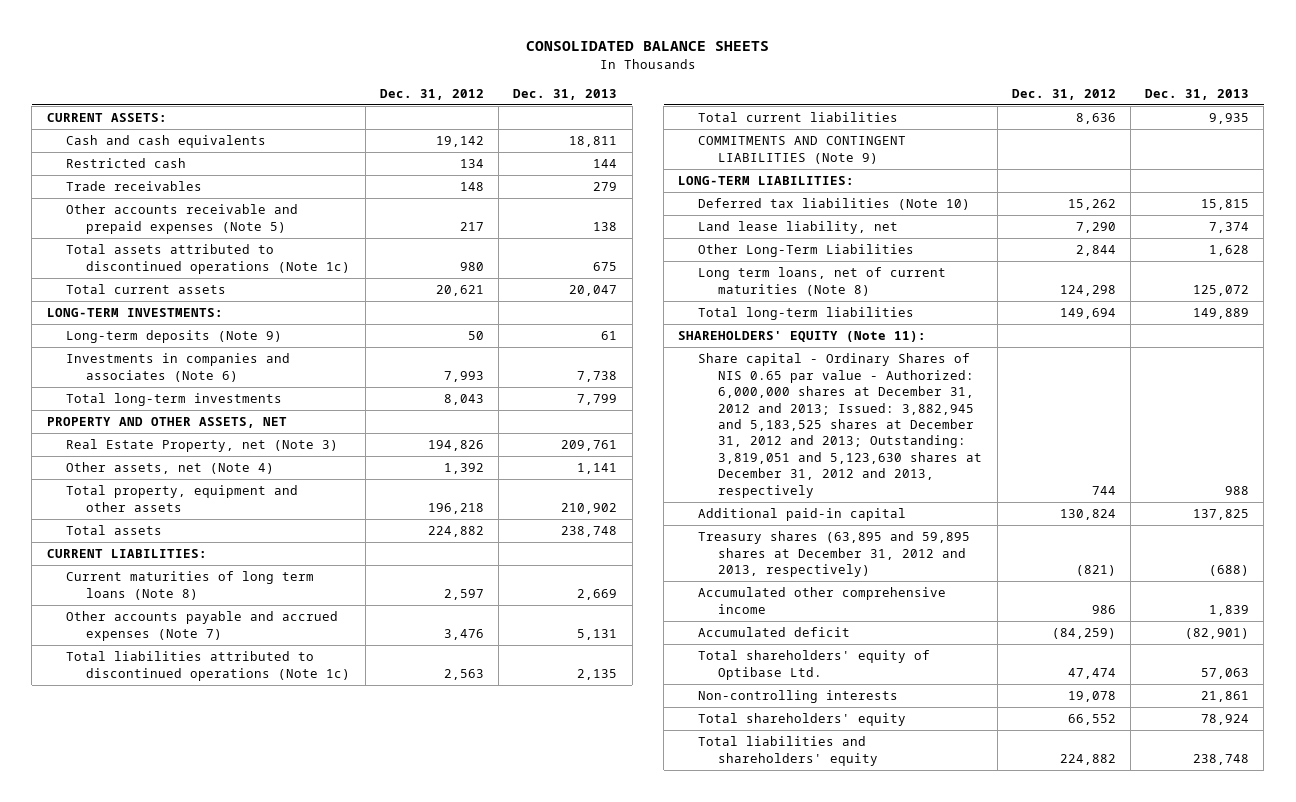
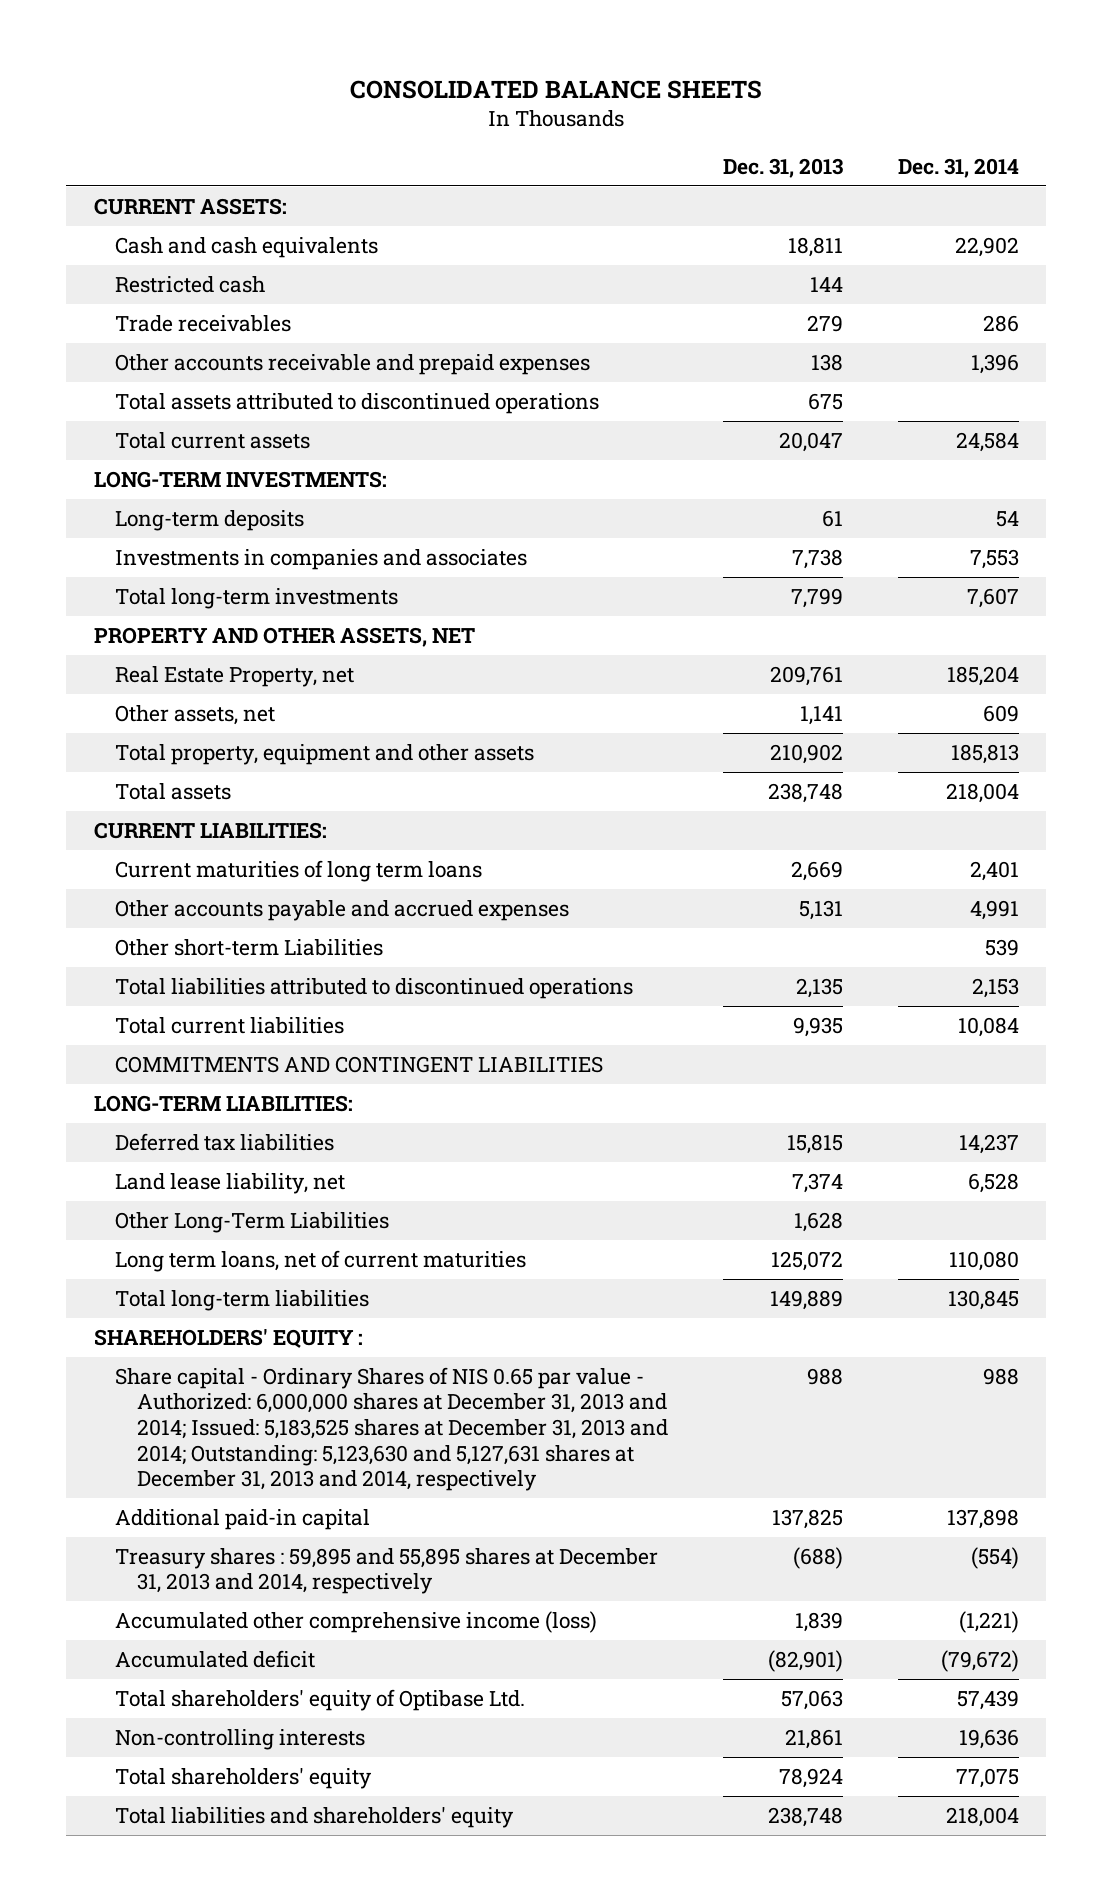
[379,88,484,100] Dec. 31, 2012 -> none
none -> [897,158,1019,179] Dec. 31, 2014
[66,204,299,234] Other accounts receivable and prepaid expenses (Note 5) -> [115,353,591,375] Other accounts receivable and prepaid expenses
[66,244,351,274] Total assets attributed to discontinued operations (Note 1c) -> [115,392,600,414] Total assets attributed to discontinued operations
[66,330,283,344] Long-term deposits (Note 9) -> [115,509,305,531] Long-term deposits
[66,353,291,382] Investments in companies and associates (Note 6) -> [115,548,528,570] Investments in companies and associates
[66,439,339,453] Real Estate Property, net (Note 3) -> [115,665,355,687] Real Estate Property, net
[66,462,275,475] Other assets, net (Note 4) -> [115,704,276,725] Other assets, net
[66,571,315,600] Current maturities of long term loans (Note 8) -> [115,859,483,882] Current maturities of long term loans
[66,611,339,641] Other accounts payable and accrued expenses (Note 7) -> [115,899,570,921] Other accounts payable and accrued expenses
none -> [115,938,384,956] Other short-term Liabilities
[66,651,351,681] Total liabilities attributed to discontinued operations (Note 1c) -> [115,977,634,999] Total liabilities attributed to discontinued operations
[698,136,907,164] COMMITMENTS AND CONTINGENT LIABILITIES (Note 9) -> [115,1055,604,1073] COMMITMENTS AND CONTINGENT LIABILITIES
[698,198,971,211] Deferred tax liabilities (Note 10) -> [115,1132,335,1151] Deferred tax liabilities
[698,267,947,296] Long term loans, net of current maturities (Note 8) -> [115,1249,527,1272] Long term loans, net of current maturities
[678,331,927,343] SHAREHOLDERS' EQUITY (Note 11): -> [93,1328,363,1348] SHAREHOLDERS' EQUITY :
[698,353,983,498] Share capital - Ordinary Shares of NIS 0.65 par value - Authorized: 6,000,000 shares at December 31, 2012 and 2013; Issued: 3,882,945 and 5,183,525 shares at December 31, 2012 and 2013; Outstanding: 3,819,051 and 5,123,630 shares at December 31, 2012 and 2013, respectively -> [115,1366,669,1492] Share capital - Ordinary Shares of NIS 0.65 par value - Authorized: 6,000,000 shares at December 31, 2013 and 2014; Issued: 5,183,525 shares at December 31, 2013 and 2014; Outstanding: 5,123,630 and 5,127,631 shares at December 31, 2013 and 2014, respectively
[698,531,971,578] Treasury shares (63,895 and 59,895 shares at December 31, 2012 and 2013, respectively) -> [115,1547,659,1595] Treasury shares : 59,895 and 55,895 shares at December 31, 2013 and 2014, respectively
[698,587,947,614] Accumulated other comprehensive income -> [115,1610,598,1633] Accumulated other comprehensive income (loss)

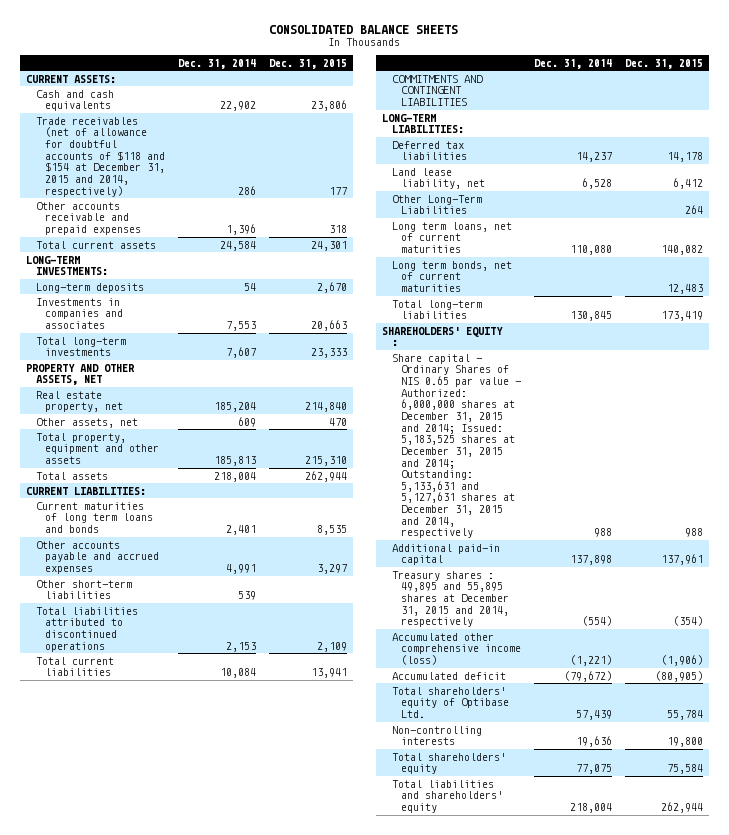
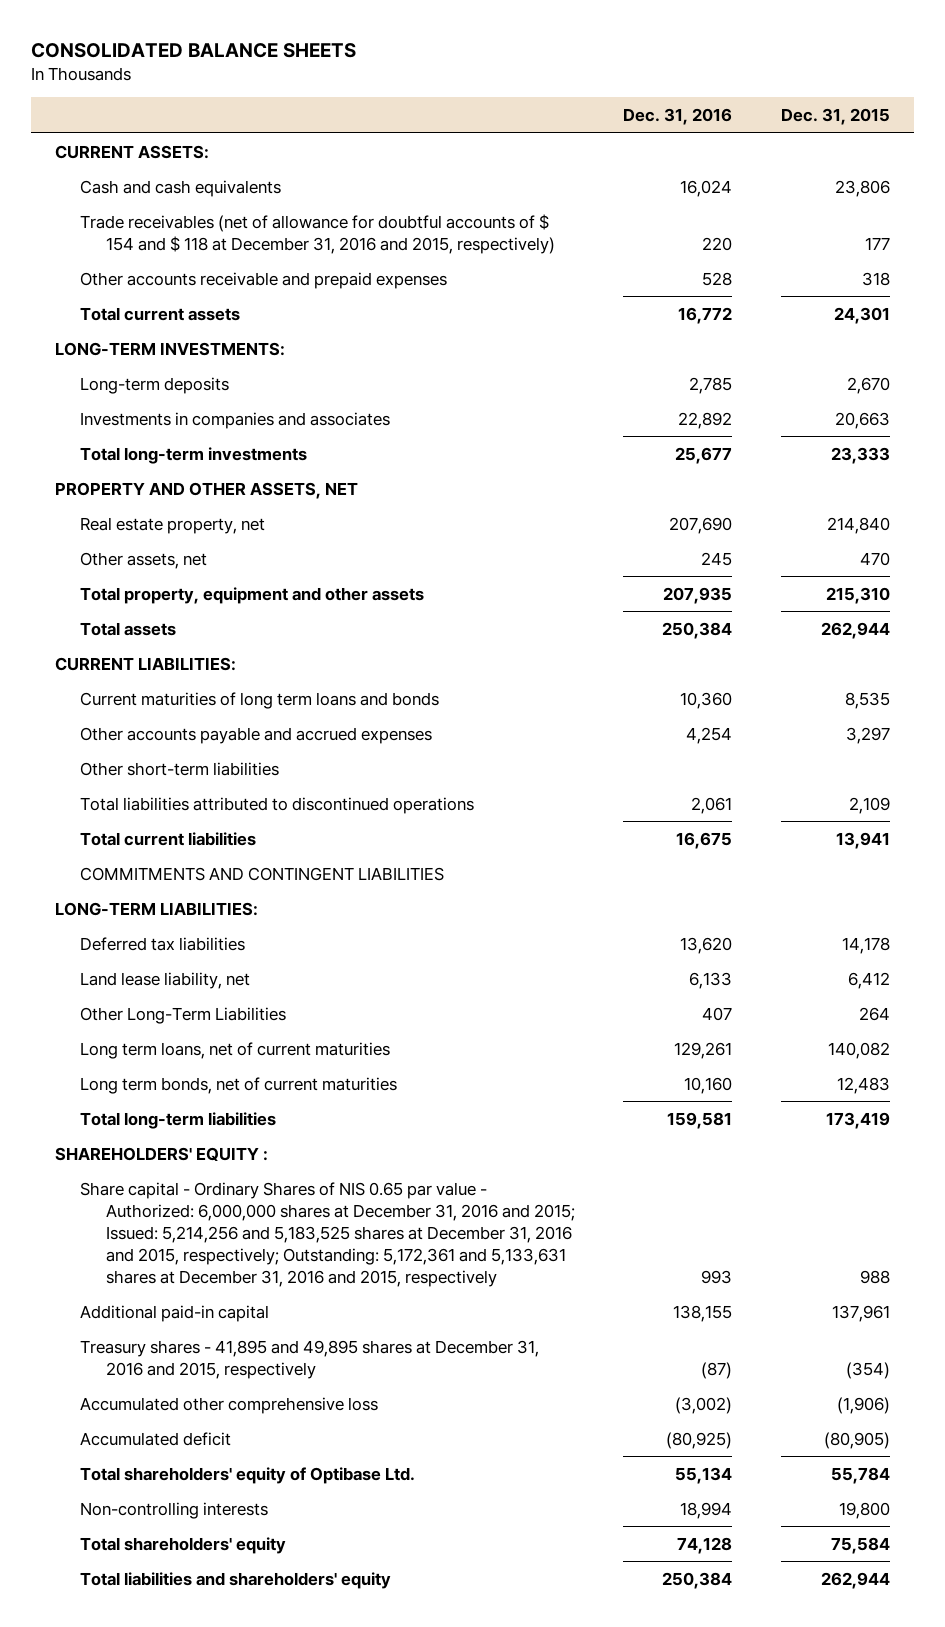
[177,58,256,69] Dec. 31, 2014 -> none
none -> [623,108,733,126] Dec. 31, 2016
[35,116,166,197] Trade receivables (net of allowance for doubtful accounts of $118 and $154 at December 31, 2015 and 2014, respectively) -> [80,213,555,254] Trade receivables (net of allowance for doubtful accounts of $ 154 and $ 118 at December 31, 2016 and 2015, respectively)
[391,353,522,539] Share capital - Ordinary Shares of NIS 0.65 par value - Authorized: 6,000,000 shares at December 31, 2015 and 2014; Issued: 5,183,525 shares at December 31, 2015 and 2014; Outstanding: 5,133,631 and 5,127,631 shares at December 31, 2015 and 2014, respectively -> [80,1181,575,1287] Share capital - Ordinary Shares of NIS 0.65 par value - Authorized: 6,000,000 shares at December 31, 2016 and 2015; Issued: 5,214,256 and 5,183,525 shares at December 31, 2016 and 2015, respectively; Outstanding: 5,172,361 and 5,133,631 shares at December 31, 2016 and 2015, respectively
[391,570,510,628] Treasury shares : 49,895 and 55,895 shares at December 31, 2015 and 2014, respectively -> [80,1339,540,1379] Treasury shares - 41,895 and 49,895 shares at December 31, 2016 and 2015, respectively
[391,632,522,666] Accumulated other comprehensive income (loss) -> [80,1396,379,1414] Accumulated other comprehensive loss

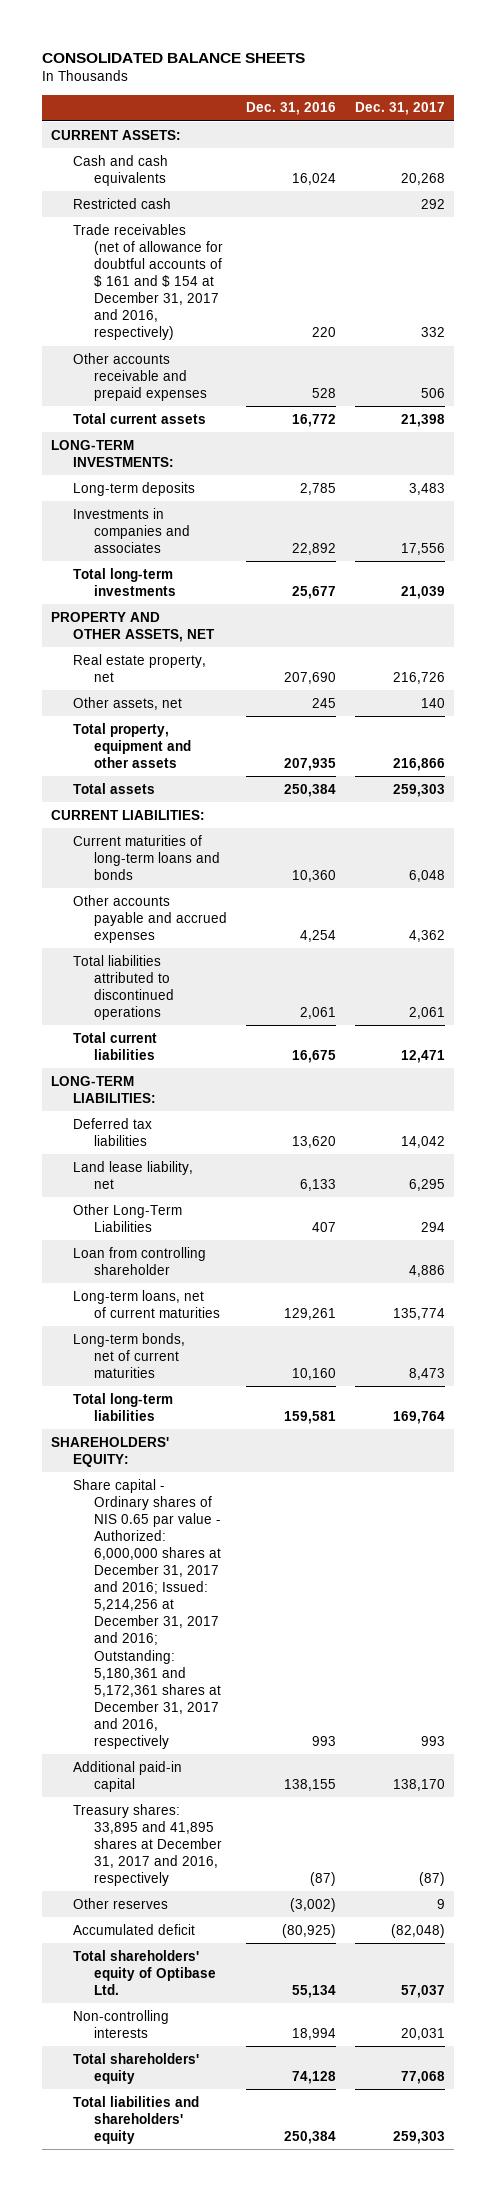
[780,108,890,126] Dec. 31, 2015 -> none
none -> [354,102,445,116] Dec. 31, 2017
none -> [72,197,171,209] Restricted cash
[80,213,555,254] Trade receivables (net of allowance for doubtful accounts of $ 154 and $ 118 at December 31, 2016 and 2015, respectively) -> [72,223,223,341] Trade receivables (net of allowance for doubtful accounts of $ 161 and $ 154 at December 31, 2017 and 2016, respectively)
[80,691,440,709] Current maturities of long term loans and bonds -> [72,834,220,880] Current maturities of long-term loans and bonds
[80,761,280,776] Other short-term liabilities -> none
[80,866,445,881] COMMITMENTS AND CONTINGENT LIABILITIES -> none
none -> [72,1246,206,1275] Loan from controlling shareholder
[80,1041,391,1059] Long term loans, net of current maturities -> [72,1289,220,1318] Long-term loans, net of current maturities
[80,1076,398,1094] Long term bonds, net of current maturities -> [72,1332,185,1378] Long-term bonds, net of current maturities
[55,1146,269,1161] SHAREHOLDERS' EQUITY : -> [51,1436,170,1467] SHAREHOLDERS' EQUITY:
[80,1181,575,1287] Share capital - Ordinary Shares of NIS 0.65 par value - Authorized: 6,000,000 shares at December 31, 2016 and 2015; Issued: 5,214,256 and 5,183,525 shares at December 31, 2016 and 2015, respectively; Outstanding: 5,172,361 and 5,133,631 shares at December 31, 2016 and 2015, respectively -> [72,1478,221,1749] Share capital - Ordinary shares of NIS 0.65 par value - Authorized: 6,000,000 shares at December 31, 2017 and 2016; Issued: 5,214,256 at December 31, 2017 and 2016; Outstanding: 5,180,361 and 5,172,361 shares at December 31, 2017 and 2016, respectively
[80,1339,540,1379] Treasury shares - 41,895 and 49,895 shares at December 31, 2016 and 2015, respectively -> [72,1803,222,1887] Treasury shares: 33,895 and 41,895 shares at December 31, 2017 and 2016, respectively
[80,1396,379,1414] Accumulated other comprehensive loss -> [72,1897,168,1909] Other reserves

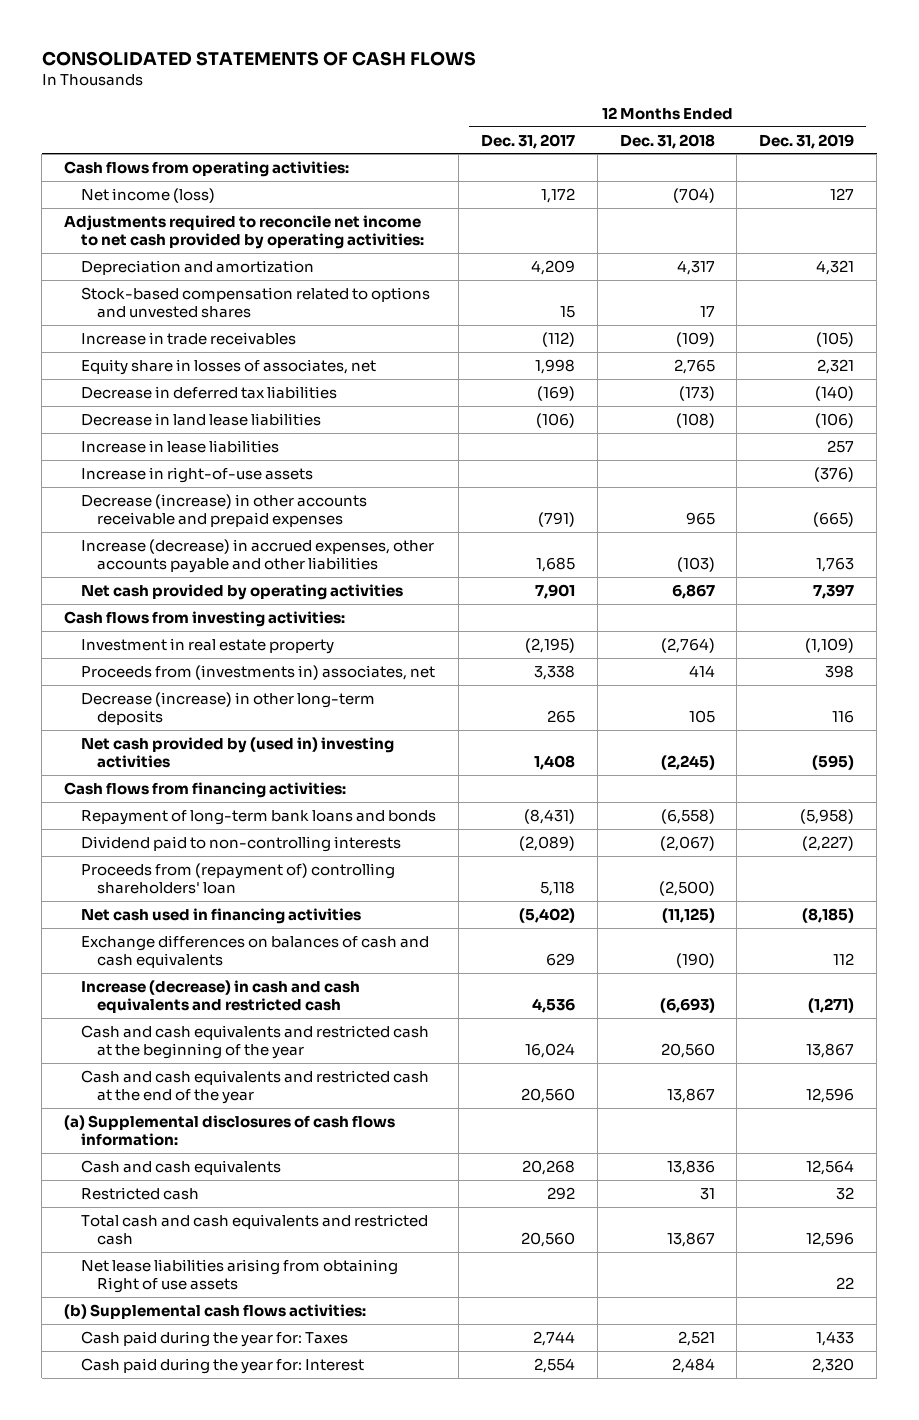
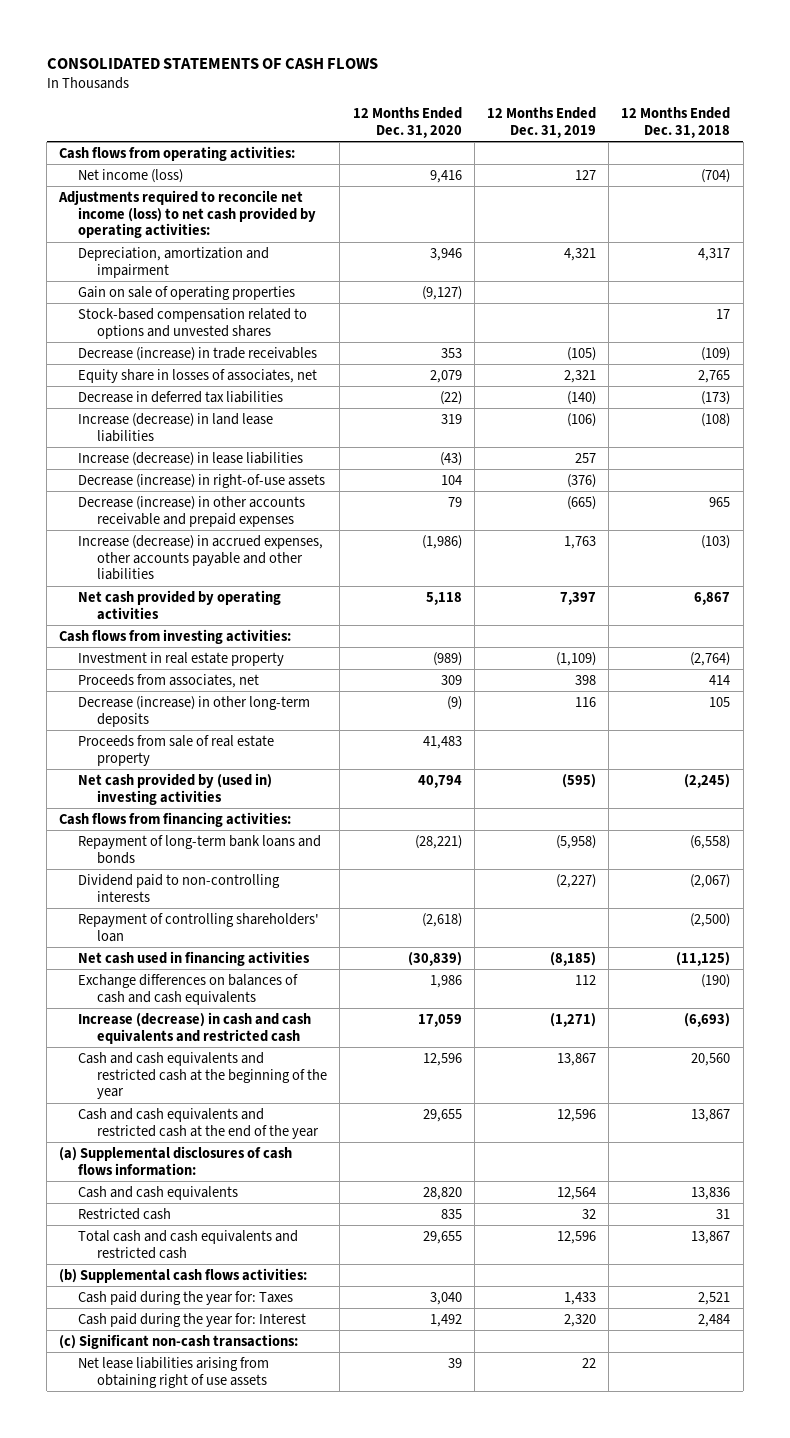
[480,133,575,149] Dec. 31, 2017 -> none
none -> [352,107,462,138] 12 Months Ended Dec. 31, 2020
[64,214,424,249] Adjustments required to reconcile net income to net cash provided by operating activities: -> [58,189,317,239] Adjustments required to reconcile net income (loss) to net cash provided by operating activities:
[80,259,314,275] Depreciation and amortization -> [78,246,270,278] Depreciation, amortization and impairment
none -> [78,285,296,300] Gain on sale of operating properties
[80,331,296,345] Increase in trade receivables -> [78,346,318,361] Decrease (increase) in trade receivables
[80,412,321,426] Decrease in land lease liabilities -> [78,412,274,442] Increase (decrease) in land lease liabilities
[80,439,279,453] Increase in lease liabilities -> [78,451,304,466] Increase (decrease) in lease liabilities
[80,466,313,483] Increase in right-of-use assets -> [78,473,326,488] Decrease (increase) in right-of-use assets
[80,664,435,680] Proceeds from (investments in) associates, net -> [78,673,260,688] Proceeds from associates, net
none -> [78,734,275,766] Proceeds from sale of real estate property
[80,862,395,894] Proceeds from (repayment of) controlling shareholders' loan -> [78,912,320,942] Repayment of controlling shareholders' loan
[80,1258,398,1293] Net lease liabilities arising from obtaining Right of use assets -> none
none -> [59,1333,299,1349] (c) Significant non-cash transactions:
none -> [78,1356,270,1388] Net lease liabilities arising from obtaining right of use assets

